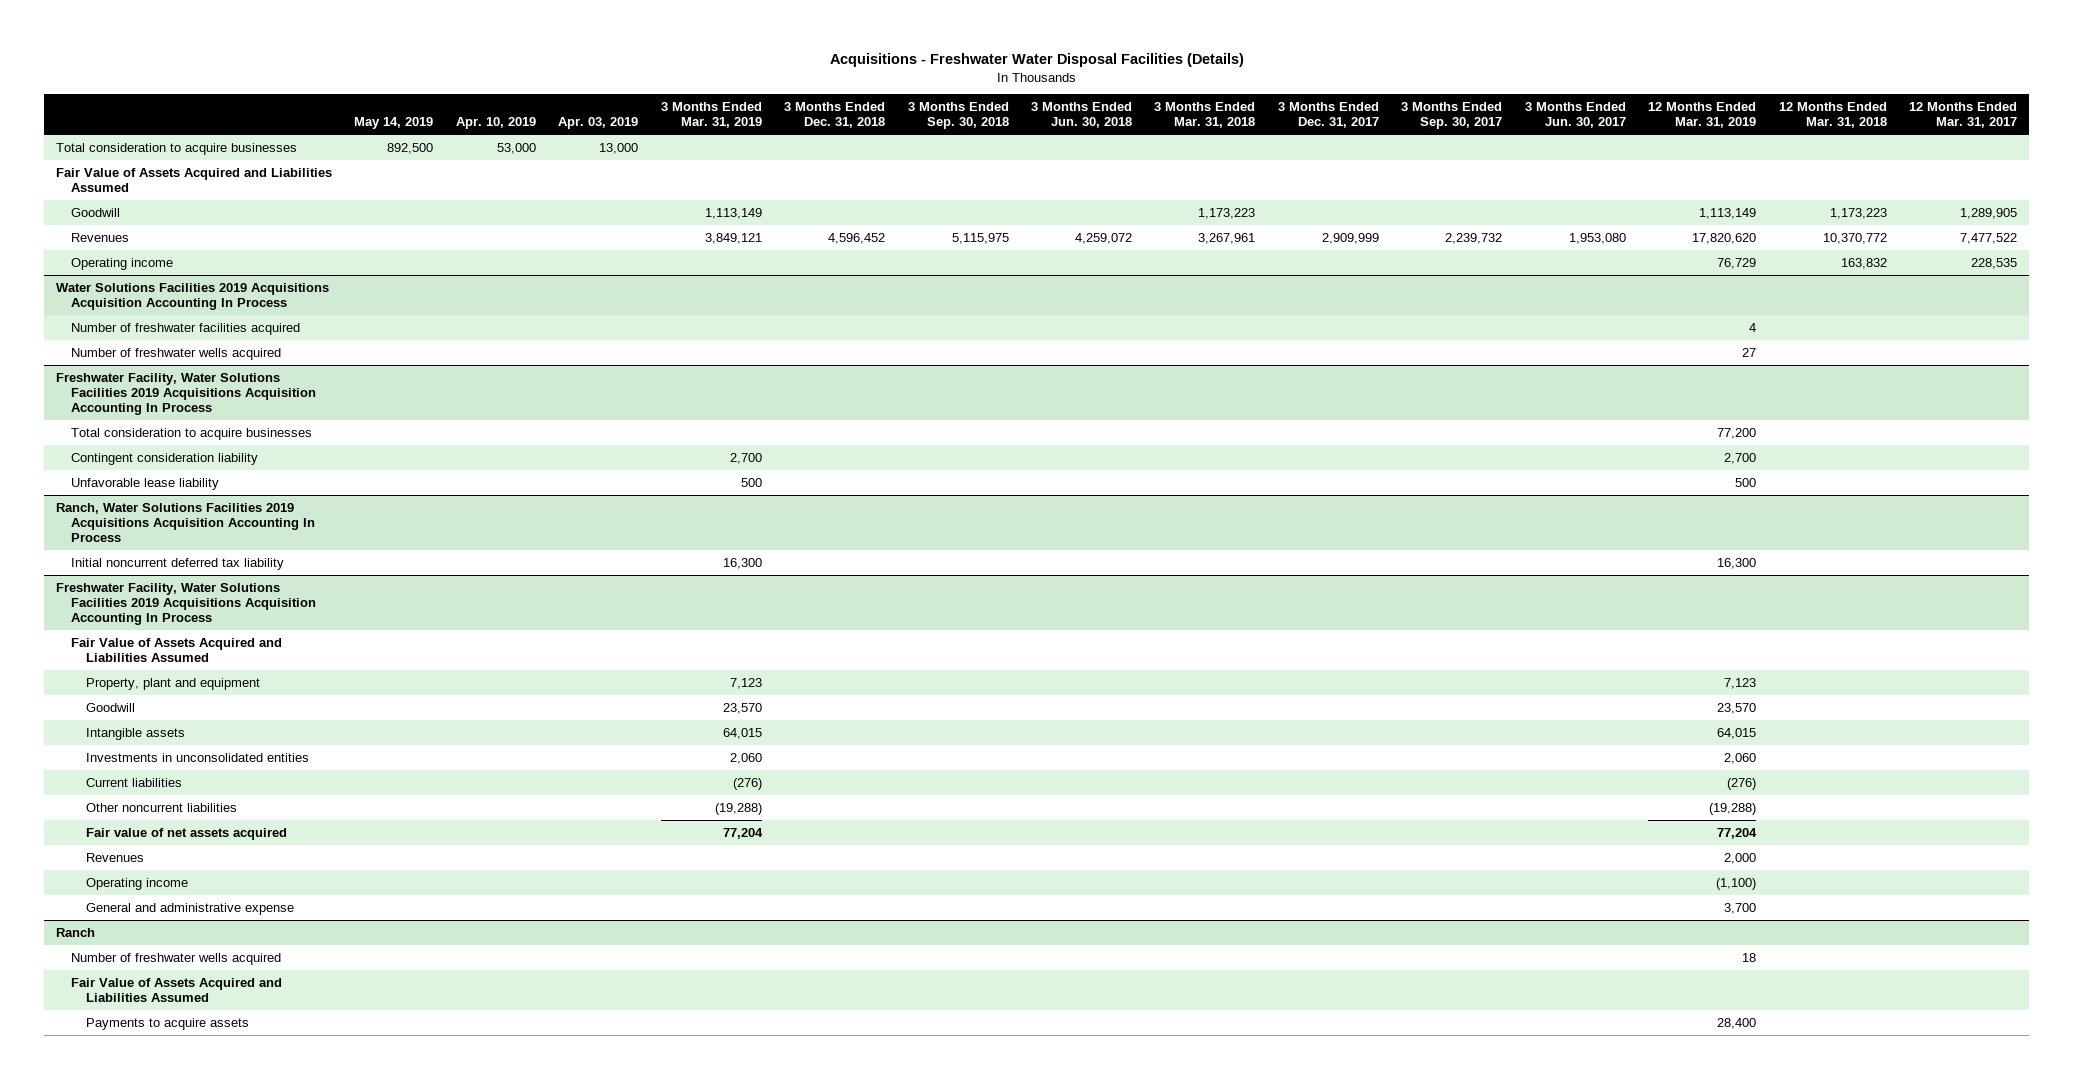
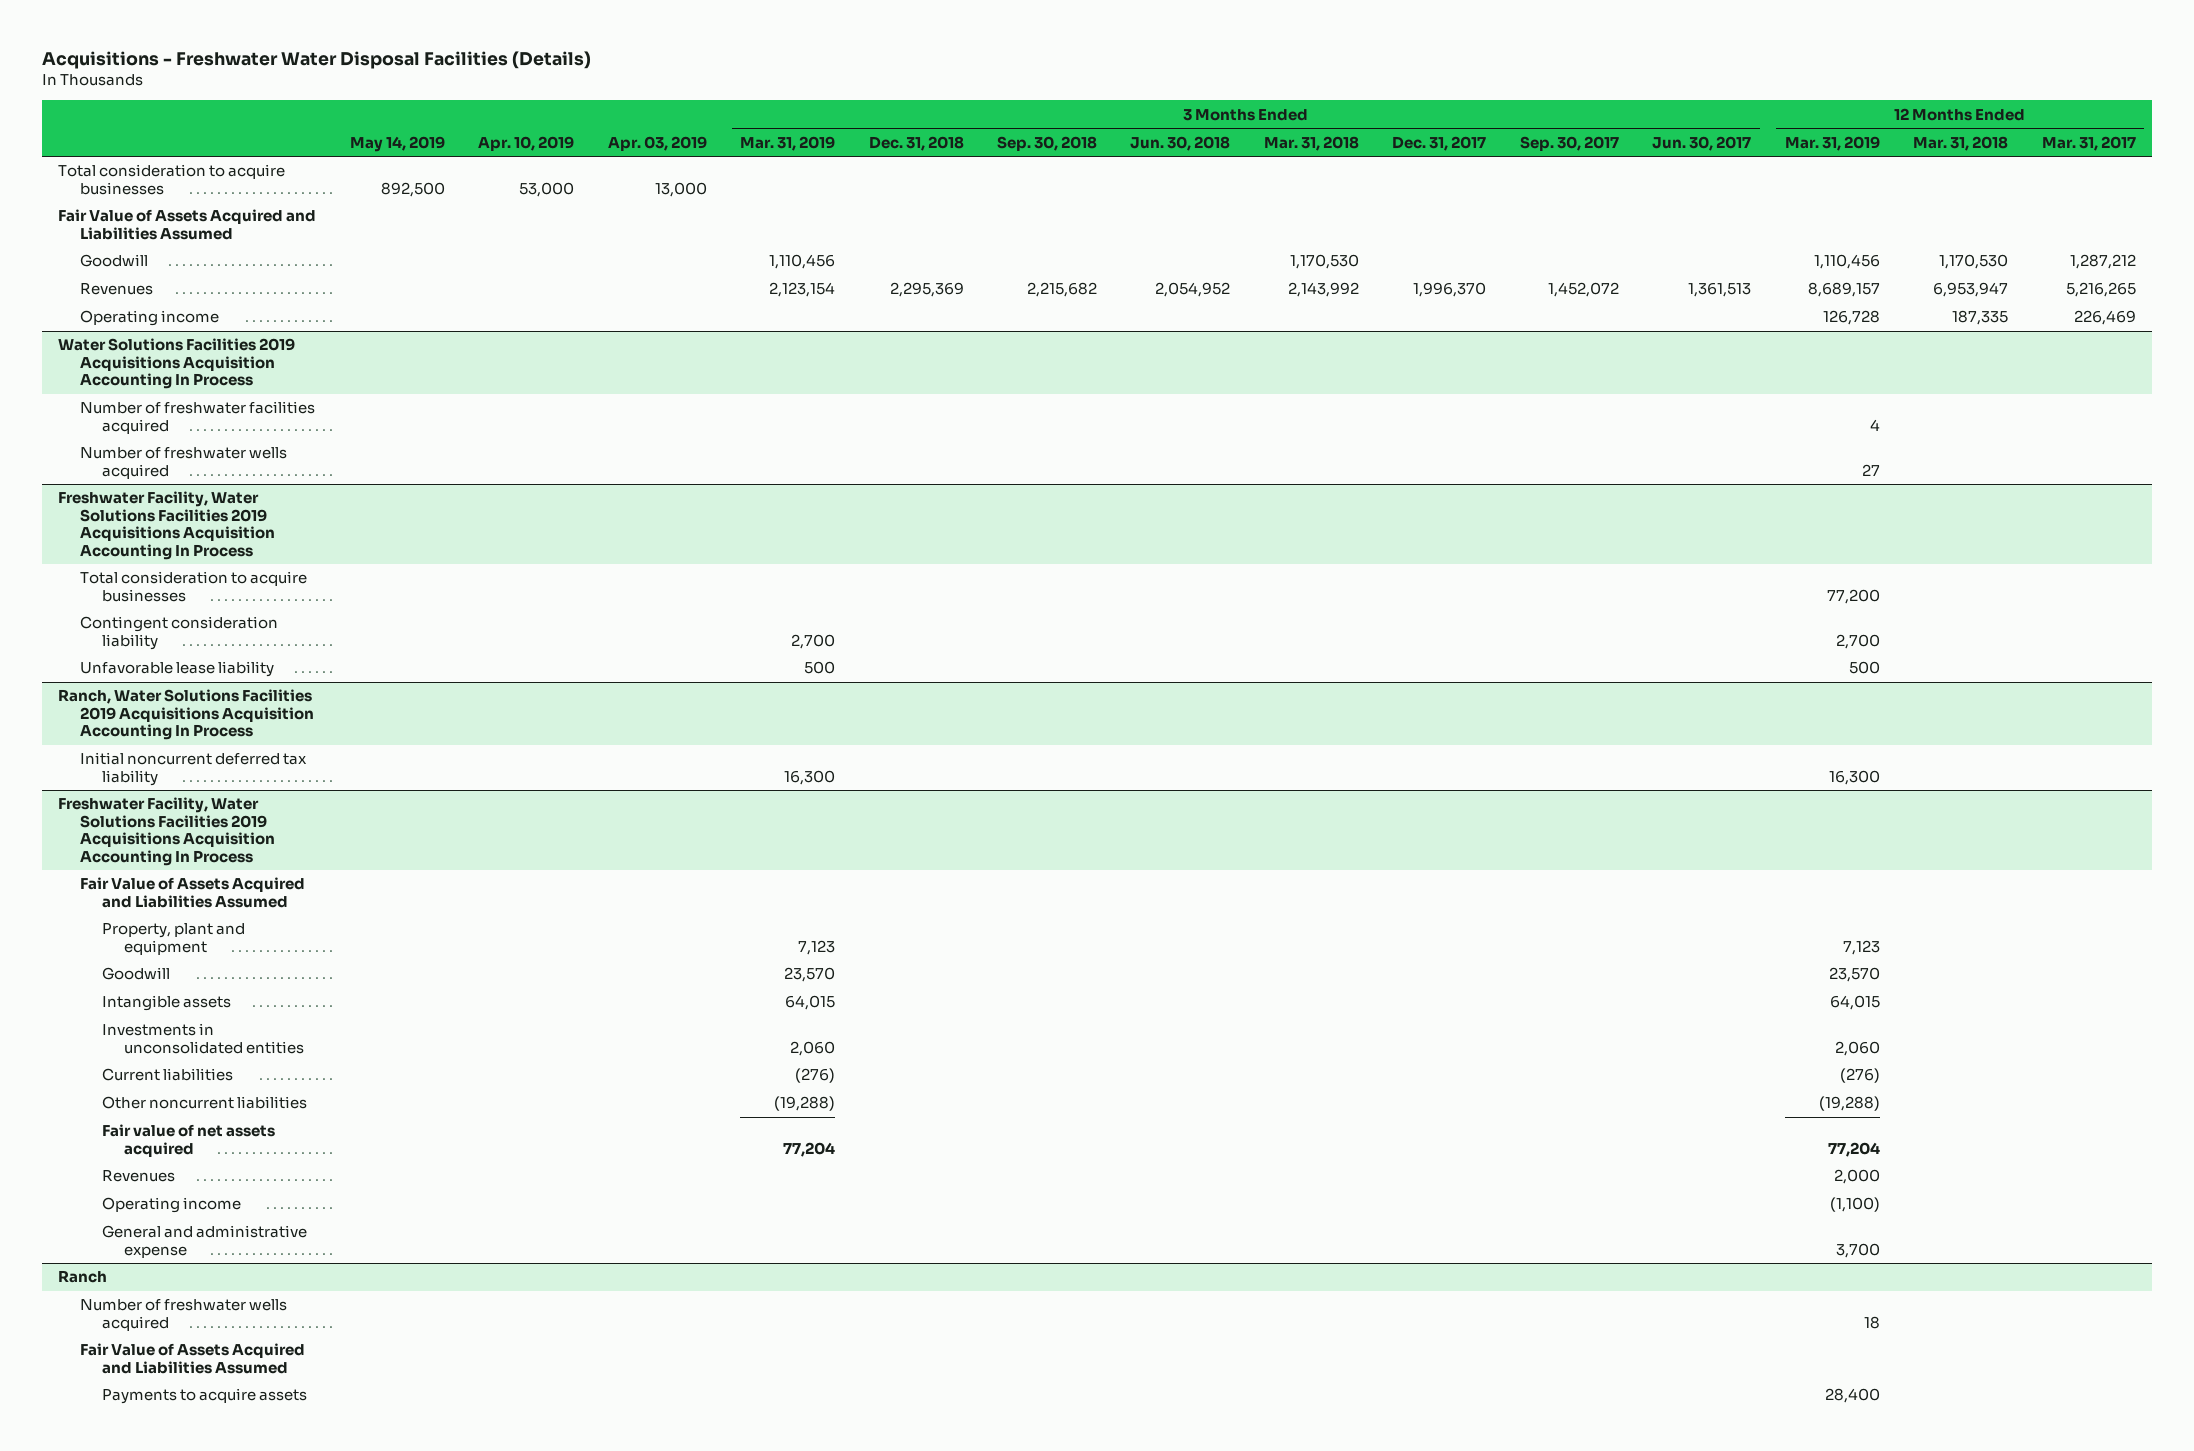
[704,207,762,219] 1,113,149 -> [769,254,836,270] 1,110,456
[1198,207,1256,219] 1,173,223 -> [1289,254,1359,270] 1,170,530
[1699,207,1757,219] 1,113,149 -> [1813,254,1880,270] 1,110,456
[1829,207,1887,219] 1,173,223 -> [1939,254,2009,270] 1,170,530
[1960,207,2018,219] 1,289,905 -> [2069,254,2136,270] 1,287,212
[704,232,762,244] 3,849,121 -> [769,282,836,298] 2,123,154
[828,232,886,244] 4,596,452 -> [889,282,964,298] 2,295,369
[951,232,1009,244] 5,115,975 -> [1027,282,1098,298] 2,215,682
[1075,232,1133,244] 4,259,072 -> [1155,282,1231,298] 2,054,952
[1198,232,1256,244] 3,267,961 -> [1287,282,1359,298] 2,143,992
[1321,232,1379,244] 2,909,999 -> [1413,282,1487,298] 1,996,370
[1445,232,1503,244] 2,239,732 -> [1547,282,1619,298] 1,452,072
[1568,232,1626,244] 1,953,080 -> [1688,282,1752,298] 1,361,513
[1692,232,1757,244] 17,820,620 -> [1807,282,1880,298] 8,689,157
[1822,232,1887,244] 10,370,772 -> [1933,282,2009,298] 6,953,947
[1960,232,2018,244] 7,477,522 -> [2065,282,2136,298] 5,216,265
[1717,257,1757,269] 76,729 -> [1822,310,1880,326] 126,728
[1840,257,1887,269] 163,832 -> [1952,310,2009,326] 187,335
[1971,257,2018,269] 228,535 -> [2073,310,2136,326] 226,469

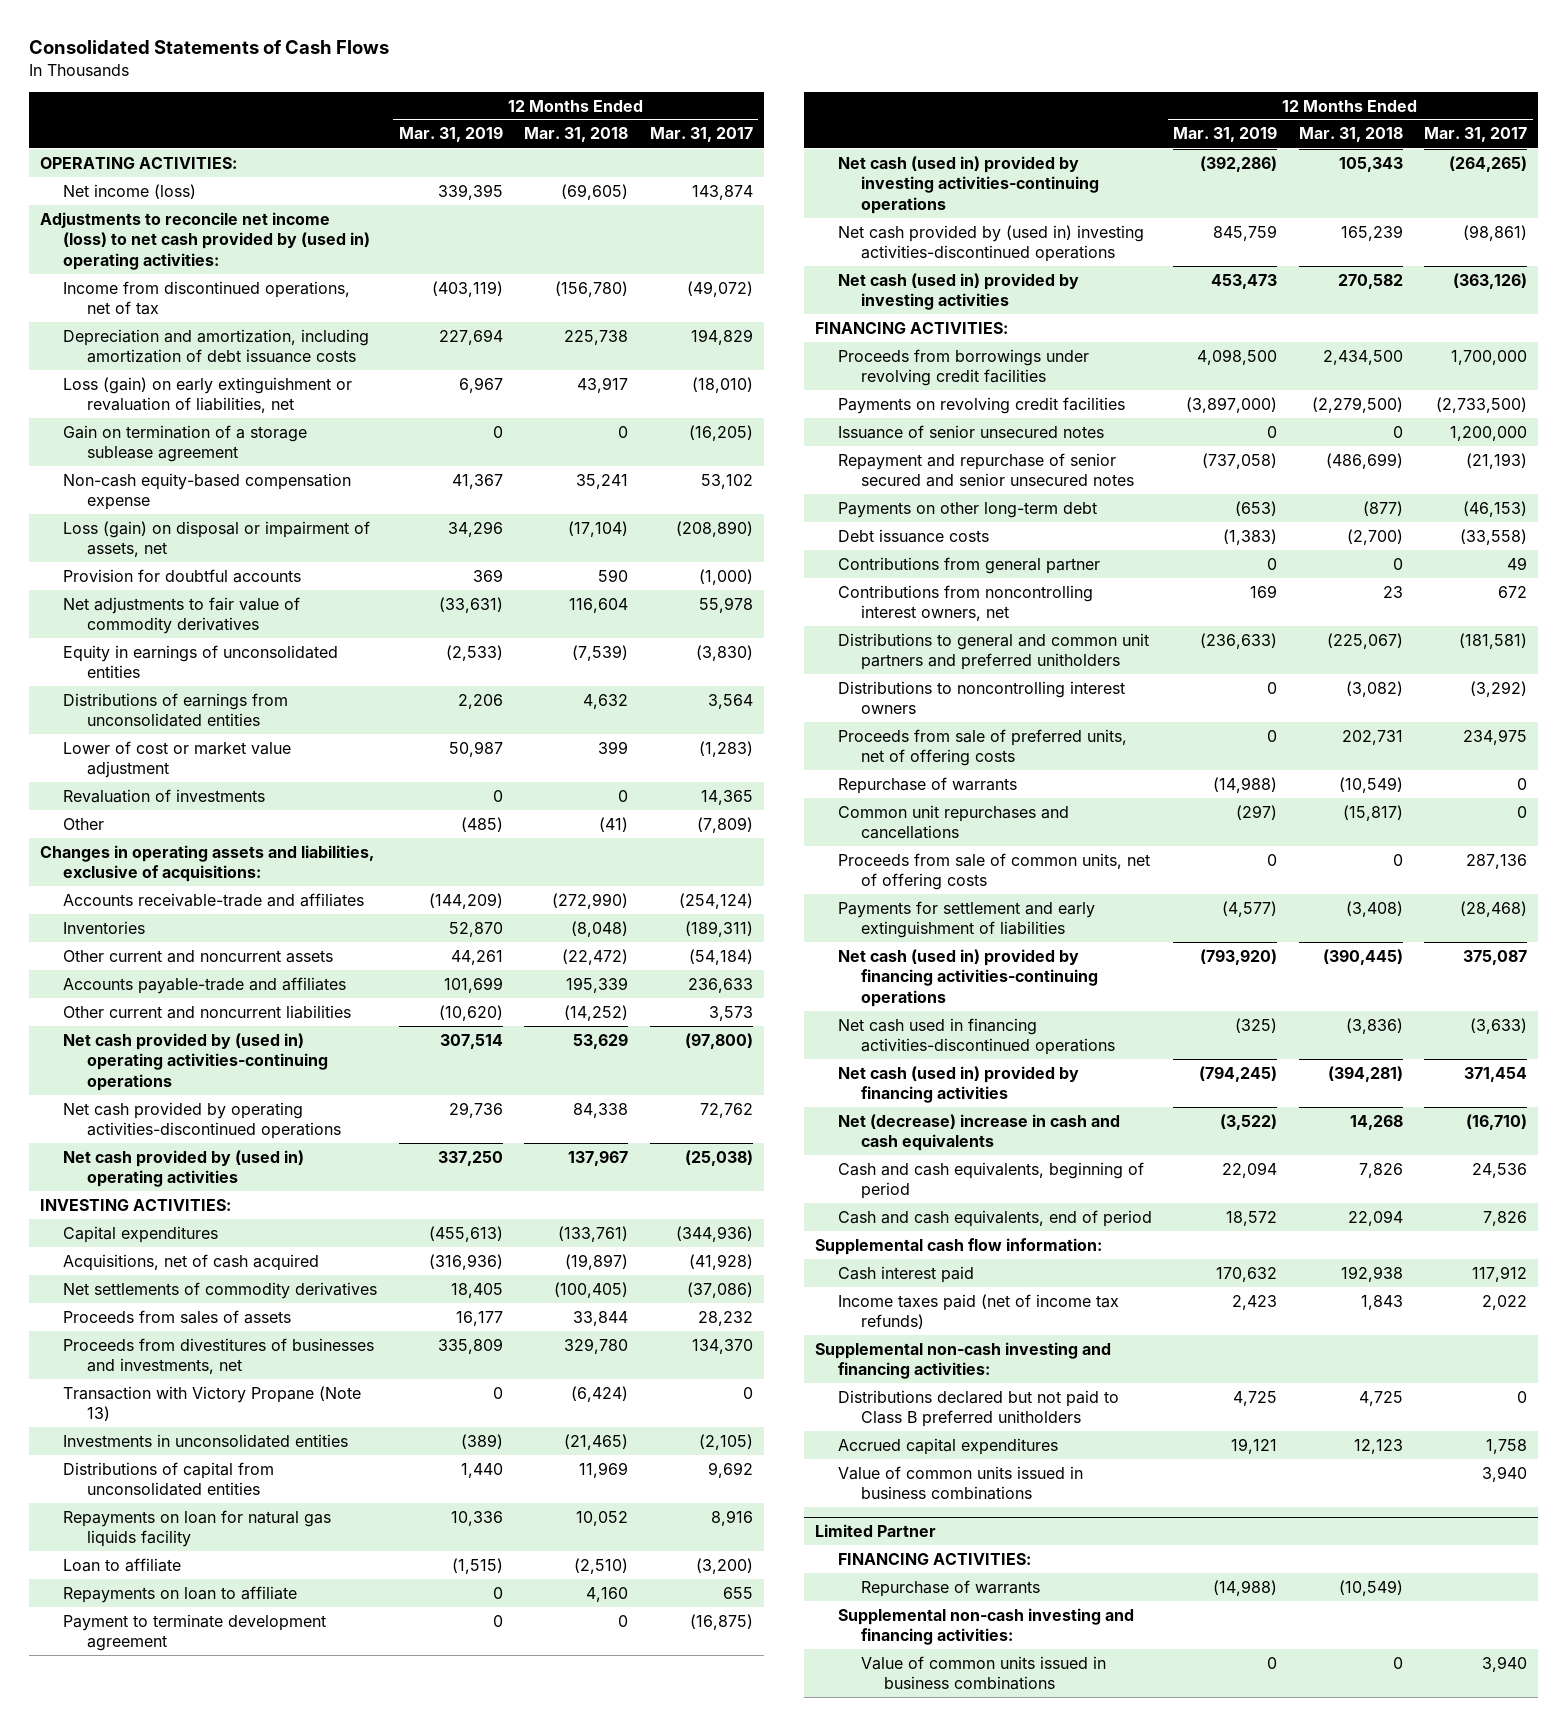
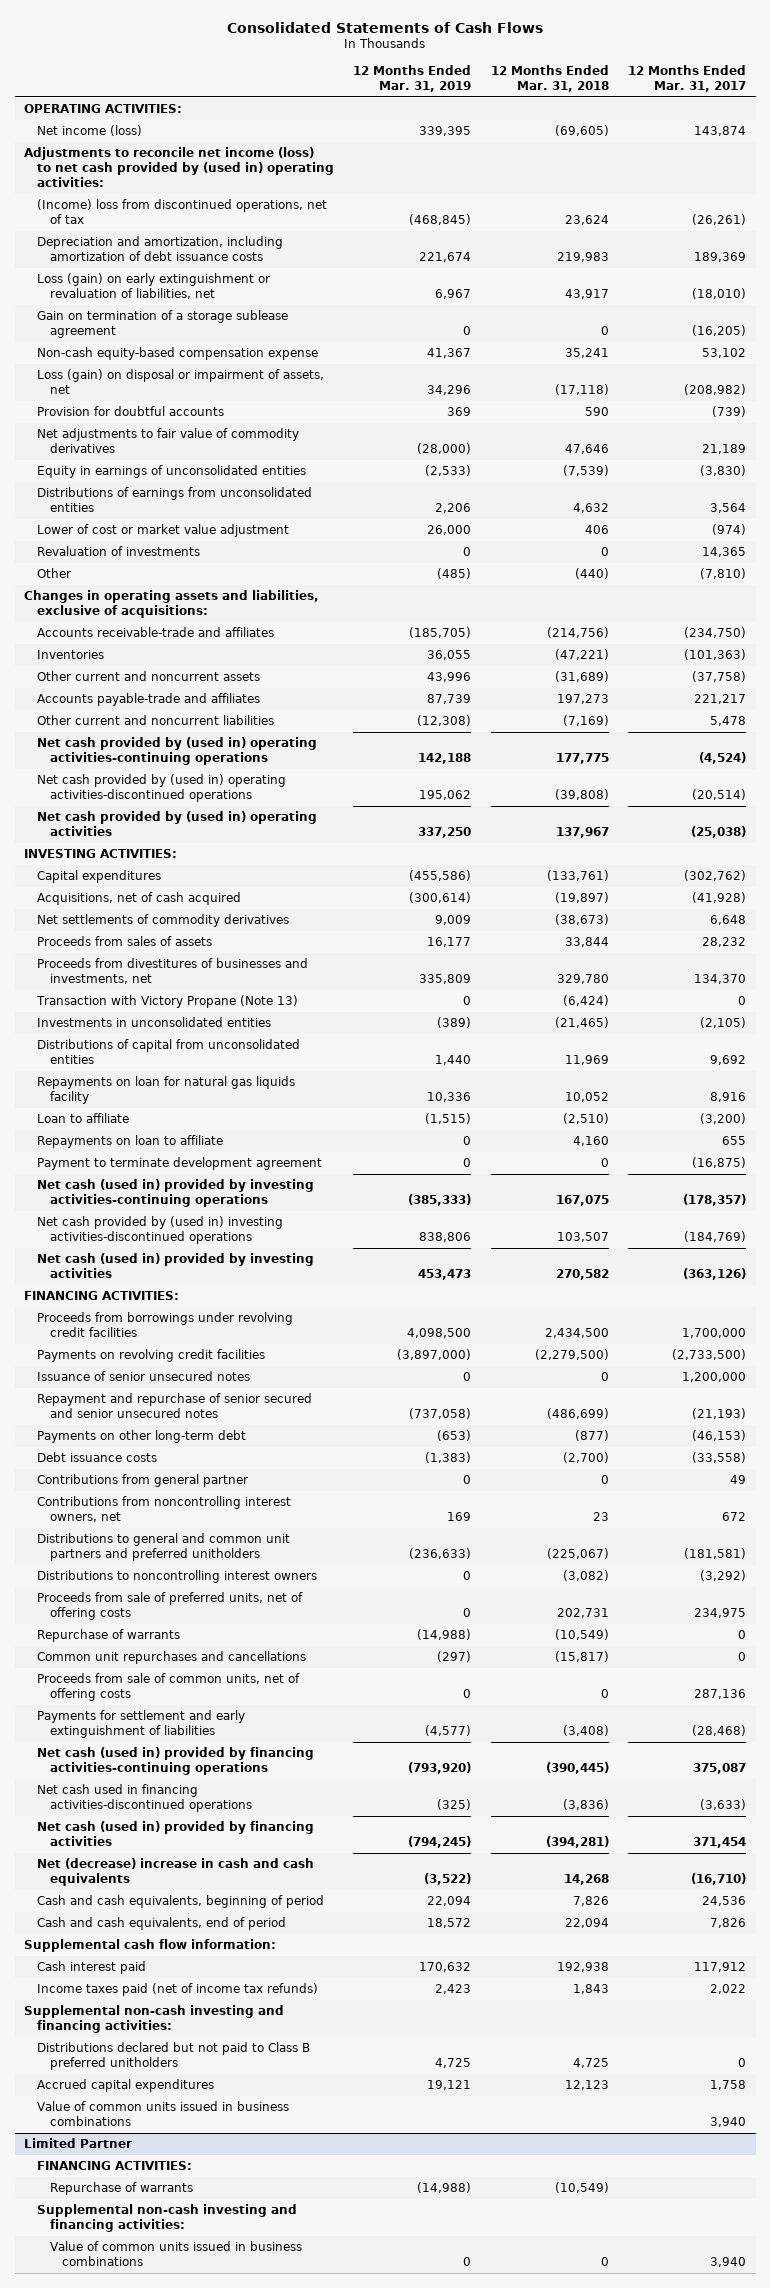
[63,280,351,316] Income from discontinued operations, net of tax -> [36,199,327,225] (Income) loss from discontinued operations, net of tax
[431,280,503,297] (403,119) -> [409,214,472,226] (468,845)
[555,280,629,297] (156,780) -> [564,215,609,226] 23,624
[686,280,753,297] (49,072) -> [692,214,747,226] (26,261)
[438,328,503,345] 227,694 -> [419,252,472,263] 221,674
[564,329,629,345] 225,738 -> [556,252,609,263] 219,983
[690,328,753,345] 194,829 -> [694,252,747,263] 189,369
[568,520,629,537] (17,104) -> [554,384,609,396] (17,118)
[675,520,753,537] (208,890) -> [684,384,747,396] (208,982)
[698,568,753,585] (1,000) -> [712,406,747,418] (739)
[438,596,503,613] (33,631) -> [417,443,472,455] (28,000)
[569,597,629,613] 116,604 -> [564,444,609,455] 47,646
[698,596,753,613] 55,978 -> [702,444,747,455] 21,189
[448,740,503,757] 50,987 -> [427,525,472,536] 26,000
[598,740,629,754] 399 -> [584,525,609,535] 406
[698,740,753,757] (1,283) -> [712,524,747,536] (974)
[599,816,629,832] (41) -> [574,568,609,580] (440)
[696,816,753,833] (7,809) -> [700,568,747,580] (7,810)
[428,892,503,909] (144,209) -> [409,627,472,639] (185,705)
[552,892,629,909] (272,990) -> [546,627,609,639] (214,756)
[678,892,753,909] (254,124) -> [684,627,747,639] (234,750)
[448,921,503,937] 52,870 -> [427,650,472,661] 36,055
[571,920,629,937] (8,048) -> [554,649,609,661] (47,221)
[684,920,753,937] (189,311) -> [684,649,747,661] (101,363)
[450,949,503,965] 44,261 -> [427,672,472,683] 43,996
[562,948,629,965] (22,472) -> [554,671,609,683] (31,689)
[688,948,753,965] (54,184) -> [692,671,747,683] (37,758)
[443,976,503,993] 101,699 -> [427,694,472,705] 87,739
[566,976,629,993] 195,339 -> [556,694,609,705] 197,273
[687,977,753,993] 236,633 -> [694,694,747,705] 221,217
[438,1004,503,1021] (10,620) -> [417,715,472,727] (12,308)
[564,1004,629,1021] (14,252) -> [562,715,609,727] (7,169)
[708,1005,753,1021] 3,573 -> [710,716,747,727] 5,478
[439,1033,503,1049] 307,514 -> [418,753,472,765] 142,188
[573,1032,629,1049] 53,629 -> [555,753,609,765] 177,775
[684,1032,753,1049] (97,800) -> [699,752,747,765] (4,524)
[63,1101,341,1140] Net cash provided by operating activities-discontinued operations -> [36,774,286,803] Net cash provided by (used in) operating activities-discontinued operations
[448,1101,503,1118] 29,736 -> [419,790,472,801] 195,062
[573,1102,629,1118] 84,338 -> [554,789,609,801] (39,808)
[699,1102,753,1118] 72,762 -> [692,789,747,801] (20,514)
[428,1225,503,1242] (455,613) -> [409,870,472,882] (455,586)
[675,1225,753,1242] (344,936) -> [684,870,747,882] (302,762)
[428,1253,503,1270] (316,936) -> [409,892,472,904] (300,614)
[450,1282,503,1298] 18,405 -> [435,915,472,926] 9,009
[554,1281,629,1298] (100,405) -> [554,914,609,926] (38,673)
[686,1281,753,1298] (37,086) -> [710,915,747,926] 6,648
[1200,155,1278,172] (392,286) -> [408,1194,472,1207] (385,333)
[1338,156,1403,172] 105,343 -> [555,1195,609,1207] 167,075
[1449,155,1528,172] (264,265) -> [683,1194,747,1207] (178,357)
[1213,224,1278,241] 845,759 -> [419,1232,472,1243] 838,806
[1340,224,1403,241] 165,239 -> [556,1232,609,1243] 103,507
[1463,224,1528,241] (98,861) -> [684,1231,747,1243] (184,769)

